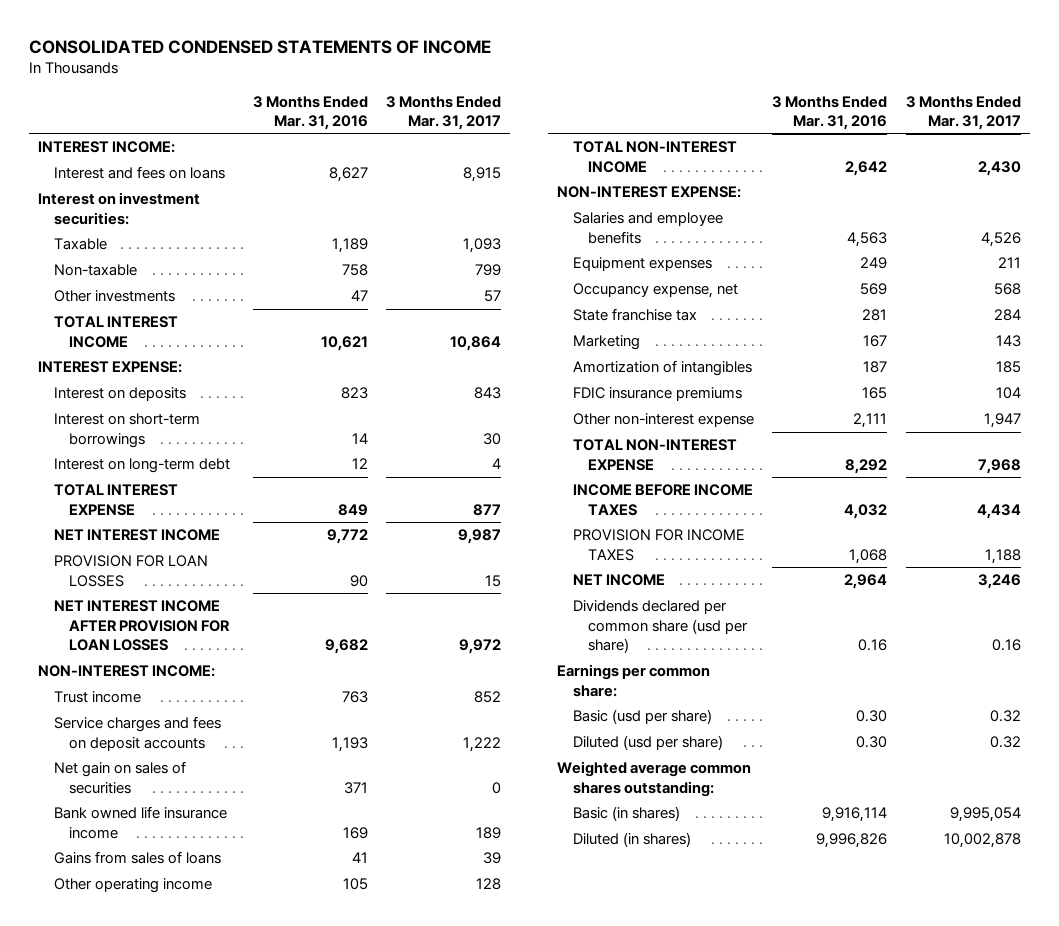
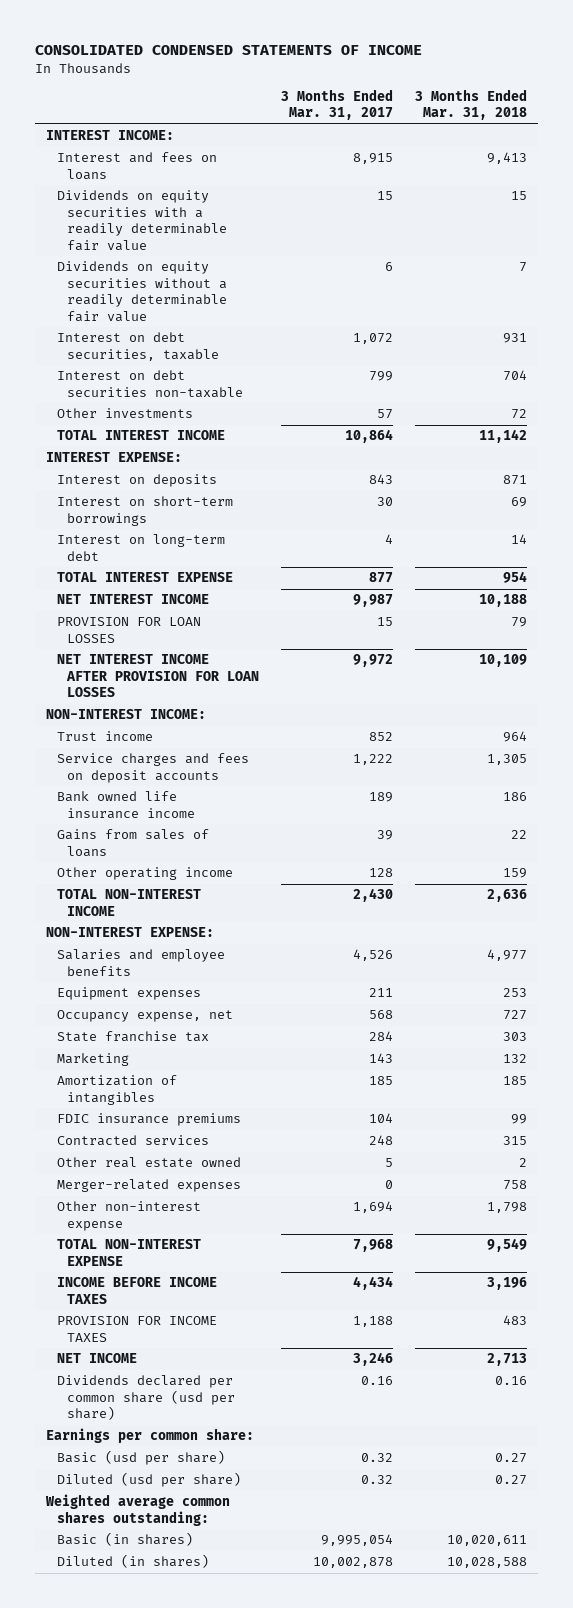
[252,95,368,130] 3 Months Ended Mar. 31, 2016 -> none
none -> [414,88,527,121] 3 Months Ended Mar. 31, 2018
[38,192,201,225] Interest on investment securities: -> none
none -> [56,190,227,251] Dividends on equity securities with a readily determinable fair value
none -> [56,261,227,322] Dividends on equity securities without a readily determinable fair value
[53,238,107,251] Taxable -> [56,332,219,361] Interest on debt securities, taxable
[463,238,502,254] 1,093 -> [352,333,393,345] 1,072
[53,264,137,277] Non-taxable -> [56,370,243,398] Interest on debt securities non-taxable
[53,761,186,794] Net gain on sales of securities -> none
none -> [56,1135,209,1147] Contracted services
none -> [56,1157,241,1169] Other real estate owned
none -> [56,1179,241,1193] Merger-related expenses
[983,413,1021,429] 1,947 -> [352,1201,393,1214] 1,694

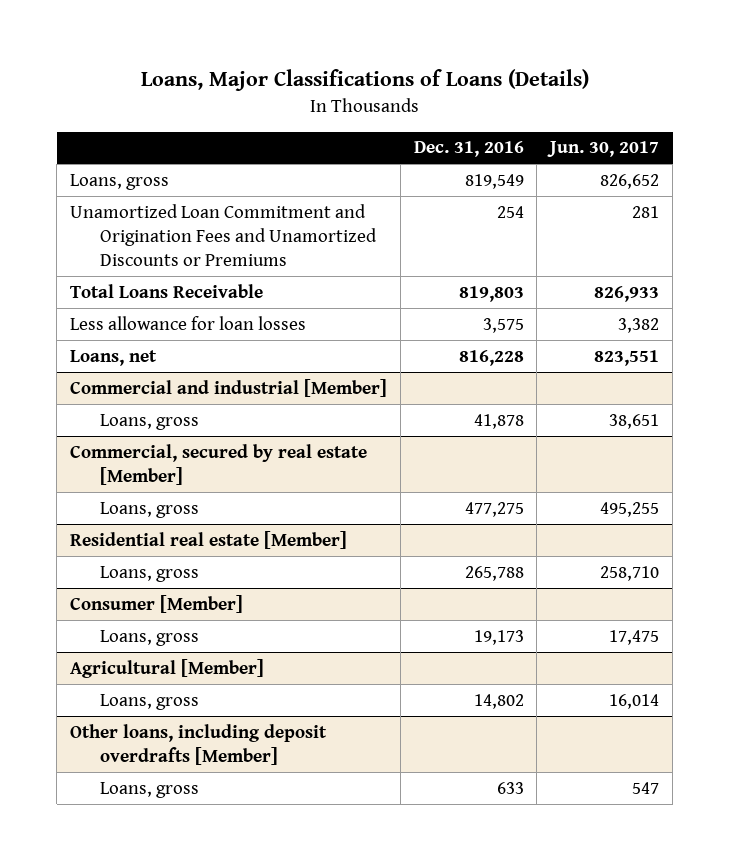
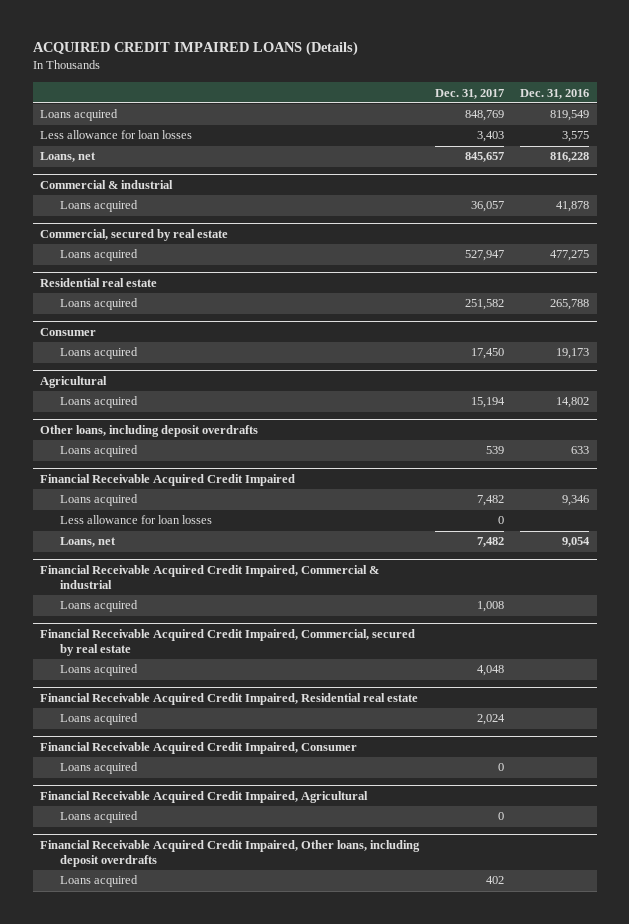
[140,69,589,92] Loans, Major Classifications of Loans (Details) -> [32,41,358,57] ACQUIRED CREDIT IMPAIRED LOANS (Details)
[547,141,660,158] Jun. 30, 2017 -> none
none -> [435,88,505,99] Dec. 31, 2017
[69,173,169,190] Loans, gross -> none
[69,203,378,267] Unamortized Loan Commitment and Origination Fees and Unamortized Discounts or Premiums -> none
[69,283,263,298] Total Loans Receivable -> [40,109,119,122] Loans acquired
[458,285,524,302] 819,803 -> [549,110,589,122] 819,549
[69,378,387,397] Commercial and industrial [Member] -> [40,179,174,189] Commercial & industrial
[100,413,200,430] Loans, gross -> [60,200,139,213] Loans acquired
[69,443,367,486] Commercial, secured by real estate [Member] -> [40,228,229,241] Commercial, secured by real estate
[100,501,200,518] Loans, gross -> [60,249,139,262] Loans acquired
[69,530,347,549] Residential real estate [Member] -> [40,277,158,287] Residential real estate
[100,565,200,582] Loans, gross -> [60,298,139,311] Loans acquired
[69,594,243,613] Consumer [Member] -> [40,327,97,336] Consumer
[100,629,200,646] Loans, gross -> [60,347,139,360] Loans acquired
[69,658,264,678] Agricultural [Member] -> [40,375,108,388] Agricultural
[100,693,200,710] Loans, gross -> [60,396,139,409] Loans acquired
[69,723,327,766] Other loans, including deposit overdrafts [Member] -> [40,424,259,437] Other loans, including deposit overdrafts
[100,781,200,798] Loans, gross -> [60,445,139,458] Loans acquired
none -> [40,473,296,486] Financial Receivable Acquired Credit Impaired
none -> [60,494,139,507] Loans acquired
none -> [60,515,213,525] Less allowance for loan losses
none -> [60,537,117,548] Loans, net
none -> [40,564,380,589] Financial Receivable Acquired Credit Impaired, Commercial & industrial
none -> [60,600,139,613] Loans acquired
none -> [40,628,416,656] Financial Receivable Acquired Credit Impaired, Commercial, secured by real estate
none -> [60,664,139,677] Loans acquired
none -> [40,692,419,705] Financial Receivable Acquired Credit Impaired, Residential real estate
none -> [60,713,139,726] Loans acquired
none -> [40,741,358,754] Financial Receivable Acquired Credit Impaired, Consumer
none -> [60,762,139,775] Loans acquired
none -> [40,790,369,803] Financial Receivable Acquired Credit Impaired, Agricultural
none -> [60,811,139,824] Loans acquired
none -> [40,839,421,867] Financial Receivable Acquired Credit Impaired, Other loans, including deposit overdrafts
none -> [60,875,139,888] Loans acquired

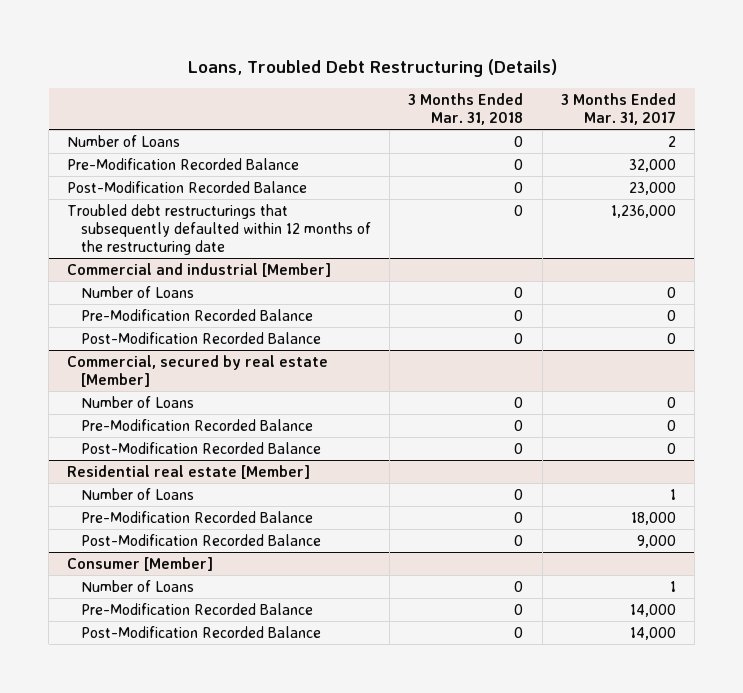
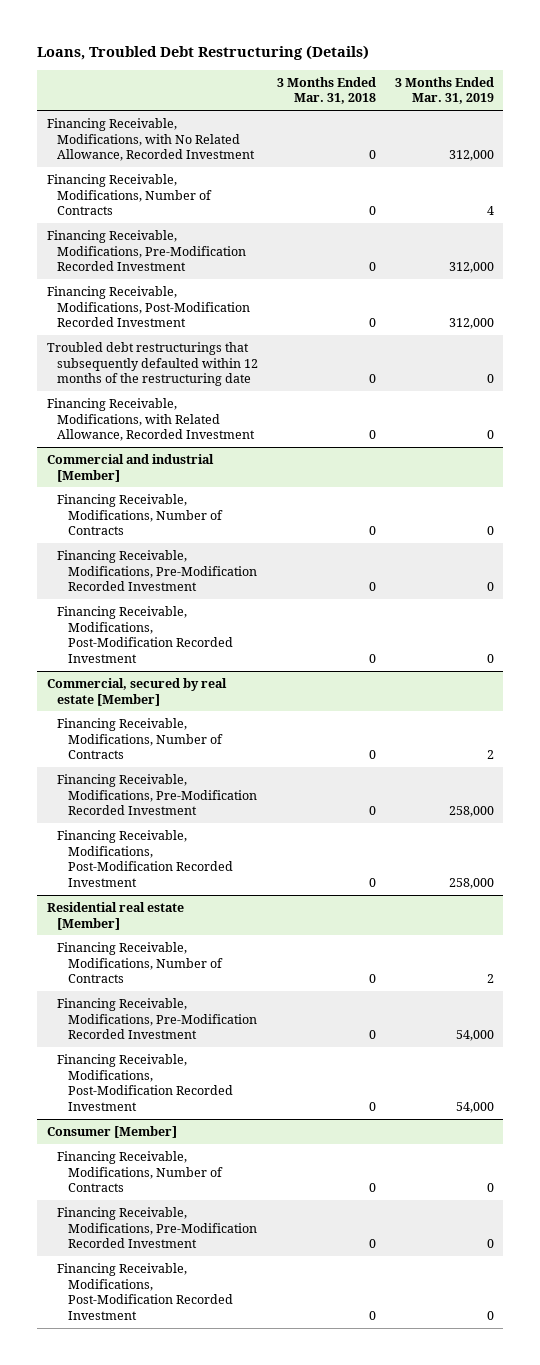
[560,92,676,126] 3 Months Ended Mar. 31, 2017 -> none
none -> [394,76,494,105] 3 Months Ended Mar. 31, 2019
none -> [46,117,256,162] Financing Receivable, Modifications, with No Related Allowance, Recorded Investment
[67,134,181,147] Number of Loans -> [46,173,213,216] Financing Receivable, Modifications, Number of Contracts
[67,157,300,170] Pre-Modification Recorded Balance -> [46,229,247,272] Financing Receivable, Modifications, Pre-Modification Recorded Investment
[67,180,308,193] Post-Modification Recorded Balance -> [46,285,251,328] Financing Receivable, Modifications, Post-Modification Recorded Investment
none -> [46,397,256,442] Financing Receivable, Modifications, with Related Allowance, Recorded Investment
[80,285,194,298] Number of Loans -> [57,493,224,536] Financing Receivable, Modifications, Number of Contracts
[80,308,313,321] Pre-Modification Recorded Balance -> [57,549,258,592] Financing Receivable, Modifications, Pre-Modification Recorded Investment
[80,331,321,344] Post-Modification Recorded Balance -> [57,605,234,663] Financing Receivable, Modifications, Post-Modification Recorded Investment
[80,395,194,408] Number of Loans -> [57,717,224,760] Financing Receivable, Modifications, Number of Contracts
[80,418,313,431] Pre-Modification Recorded Balance -> [57,773,258,816] Financing Receivable, Modifications, Pre-Modification Recorded Investment
[80,441,321,454] Post-Modification Recorded Balance -> [57,829,234,887] Financing Receivable, Modifications, Post-Modification Recorded Investment
[80,487,194,500] Number of Loans -> [57,941,224,984] Financing Receivable, Modifications, Number of Contracts
[80,510,313,523] Pre-Modification Recorded Balance -> [57,997,258,1040] Financing Receivable, Modifications, Pre-Modification Recorded Investment
[80,533,321,546] Post-Modification Recorded Balance -> [57,1053,234,1111] Financing Receivable, Modifications, Post-Modification Recorded Investment
[80,579,194,592] Number of Loans -> [57,1150,224,1193] Financing Receivable, Modifications, Number of Contracts
[80,602,313,615] Pre-Modification Recorded Balance -> [57,1206,258,1249] Financing Receivable, Modifications, Pre-Modification Recorded Investment
[80,625,321,638] Post-Modification Recorded Balance -> [57,1262,234,1320] Financing Receivable, Modifications, Post-Modification Recorded Investment

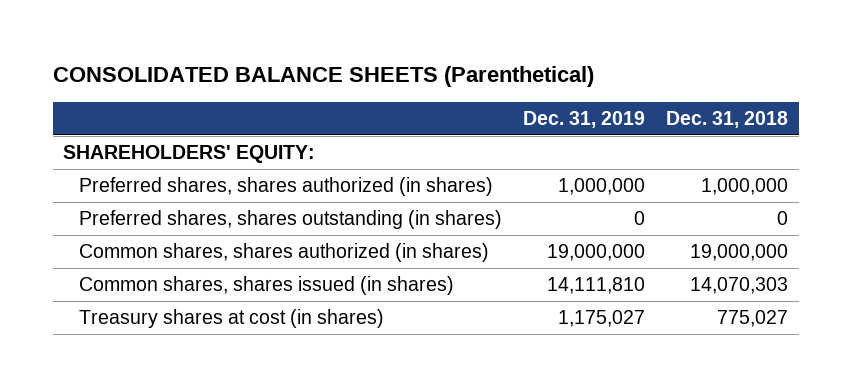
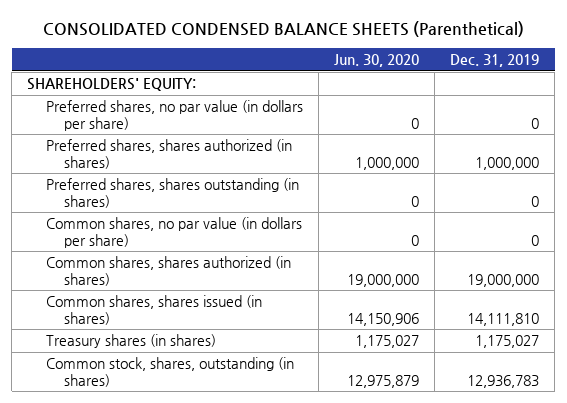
[52,66,594,88] CONSOLIDATED BALANCE SHEETS (Parenthetical) -> [43,20,525,37] CONSOLIDATED CONDENSED BALANCE SHEETS (Parenthetical)
[666,110,789,128] Dec. 31, 2018 -> none
none -> [334,53,420,67] Jun. 30, 2020
none -> [45,100,303,131] Preferred shares, no par value (in dollars per share)
none -> [45,217,302,248] Common shares, no par value (in dollars per share)
[78,309,384,329] Treasury shares at cost (in shares) -> [45,334,216,349] Treasury shares (in shares)
none -> [45,357,294,387] Common stock, shares, outstanding (in shares)

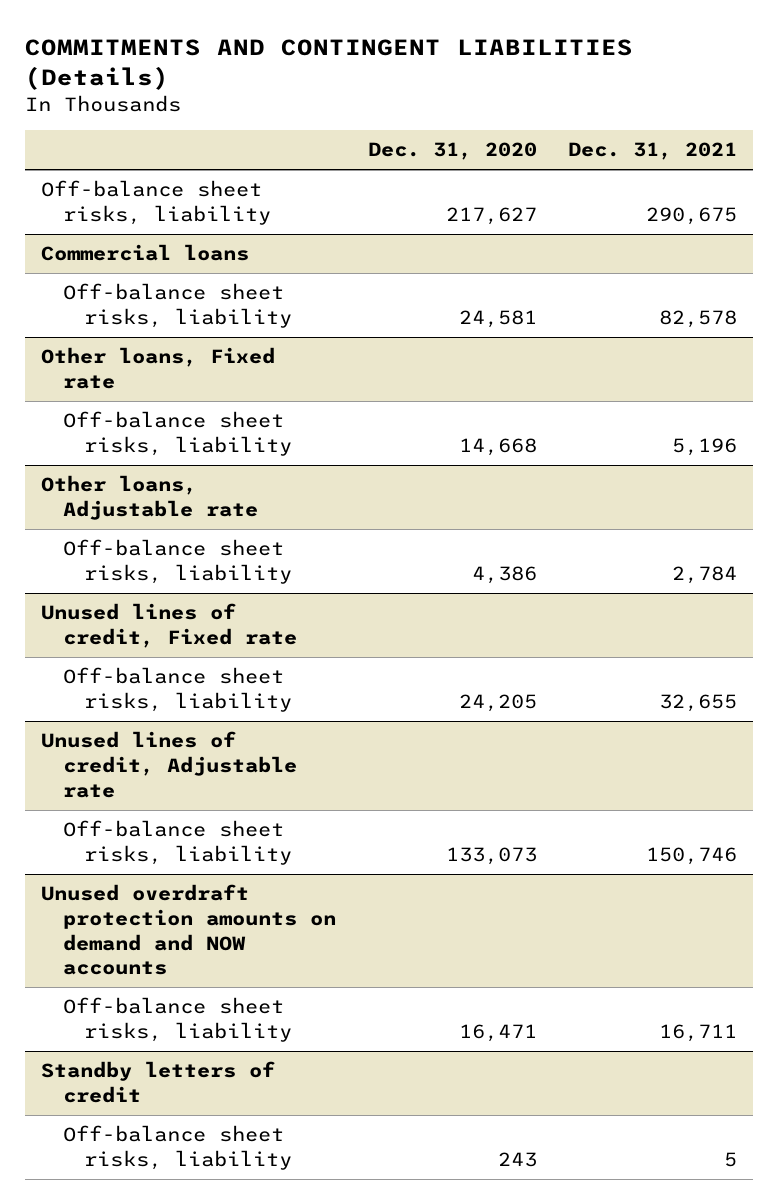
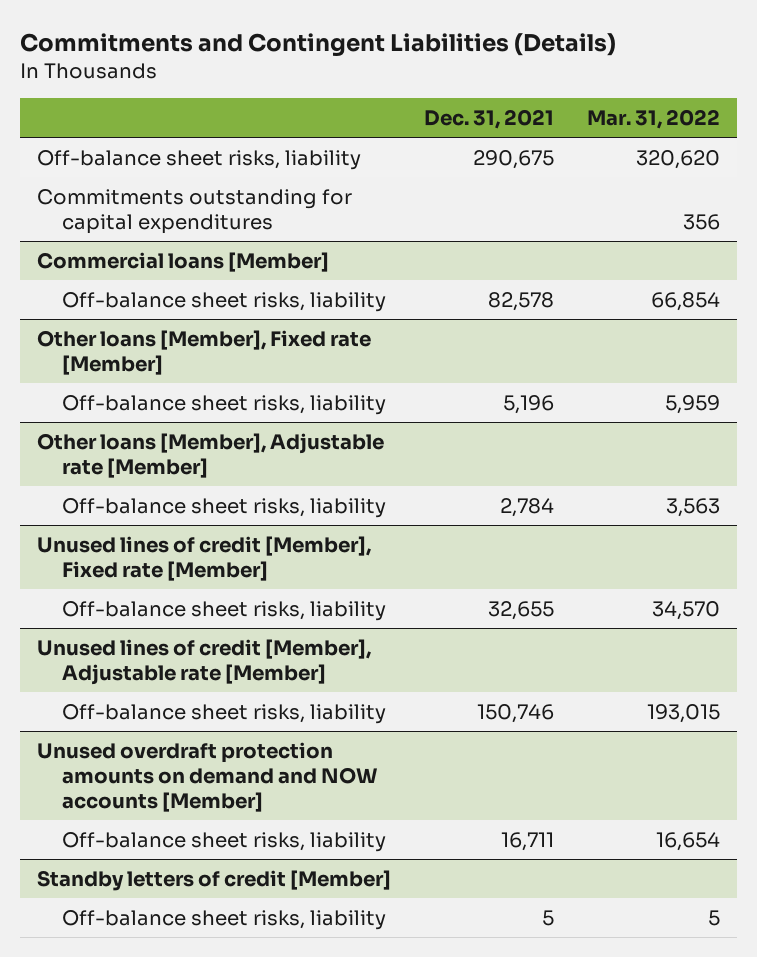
[25,38,634,90] COMMITMENTS AND CONTINGENT LIABILITIES (Details) -> [20,33,617,58] Commitments and Contingent Liabilities (Details)
[367,142,537,161] Dec. 31, 2020 -> none
none -> [587,108,721,129] Mar. 31, 2022
none -> [36,188,352,234] Commitments outstanding for capital expenditures
[41,244,250,262] Commercial loans -> [36,251,329,272] Commercial loans [Member]
[41,347,276,390] Other loans, Fixed rate -> [36,329,371,375] Other loans [Member], Fixed rate [Member]
[41,475,258,521] Other loans, Adjustable rate -> [36,432,384,478] Other loans [Member], Adjustable rate [Member]
[41,603,297,649] Unused lines of credit, Fixed rate -> [36,535,371,581] Unused lines of credit [Member], Fixed rate [Member]
[41,731,297,798] Unused lines of credit, Adjustable rate -> [36,638,371,685] Unused lines of credit [Member], Adjustable rate [Member]
[41,884,336,976] Unused overdraft protection amounts on demand and NOW accounts -> [36,741,378,812] Unused overdraft protection amounts on demand and NOW accounts [Member]
[41,1061,276,1104] Standby letters of credit -> [36,869,391,891] Standby letters of credit [Member]

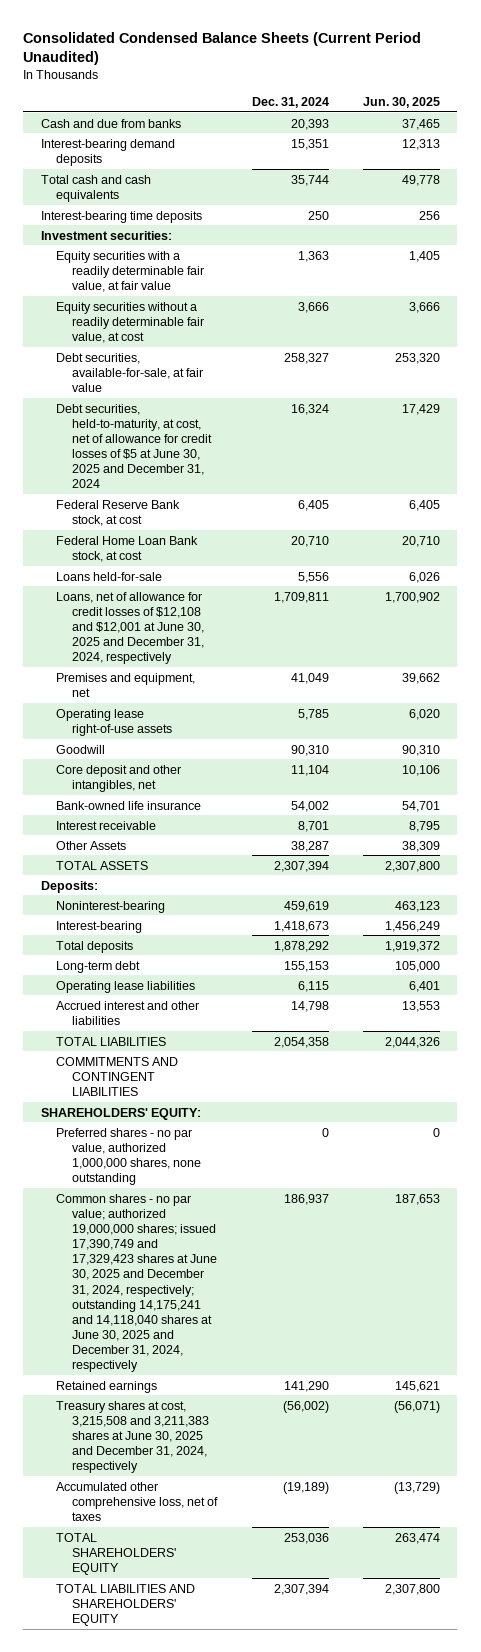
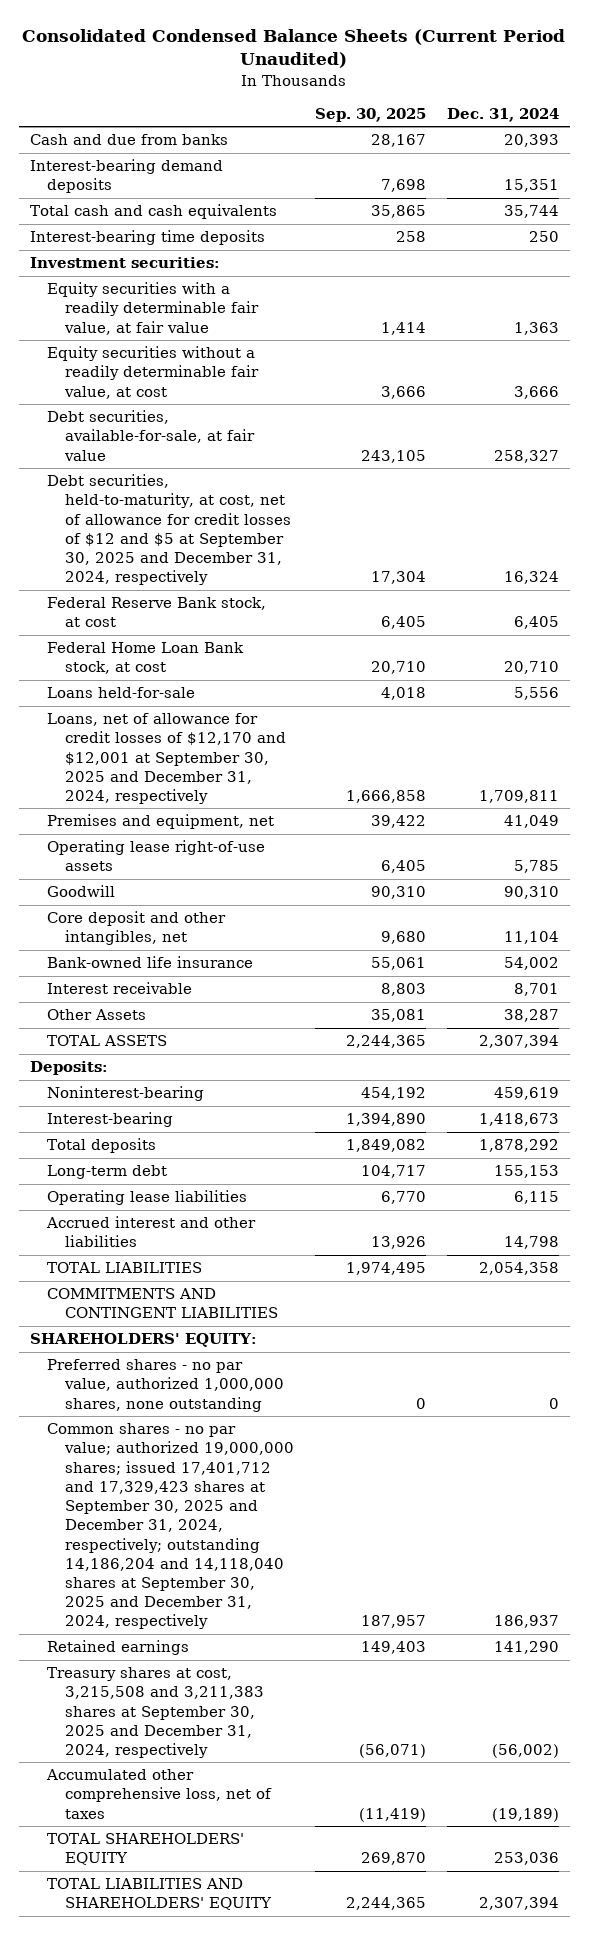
[363,96,441,108] Jun. 30, 2025 -> none
none -> [315,107,427,122] Sep. 30, 2025
[56,403,213,489] Debt securities, held-to-maturity, at cost, net of allowance for credit losses of $5 at June 30, 2025 and December 31, 2024 -> [47,474,292,586] Debt securities, held-to-maturity, at cost, net of allowance for credit losses of $12 and $5 at September 30, 2025 and December 31, 2024, respectively
[56,591,205,665] Loans, net of allowance for credit losses of $12,108 and $12,001 at June 30, 2025 and December 31, 2024, respectively -> [47,713,287,805] Loans, net of allowance for credit losses of $12,170 and $12,001 at September 30, 2025 and December 31, 2024, respectively
[56,1193,218,1373] Common shares - no par value; authorized 19,000,000 shares; issued 17,390,749 and 17,329,423 shares at June 30, 2025 and December 31, 2024, respectively; outstanding 14,175,241 and 14,118,040 shares at June 30, 2025 and December 31, 2024, respectively -> [47,1423,295,1630] Common shares - no par value; authorized 19,000,000 shares; issued 17,401,712 and 17,329,423 shares at September 30, 2025 and December 31, 2024, respectively; outstanding 14,186,204 and 14,118,040 shares at September 30, 2025 and December 31, 2024, respectively
[56,1400,210,1474] Treasury shares at cost, 3,215,508 and 3,211,383 shares at June 30, 2025 and December 31, 2024, respectively -> [47,1667,265,1759] Treasury shares at cost, 3,215,508 and 3,211,383 shares at September 30, 2025 and December 31, 2024, respectively

